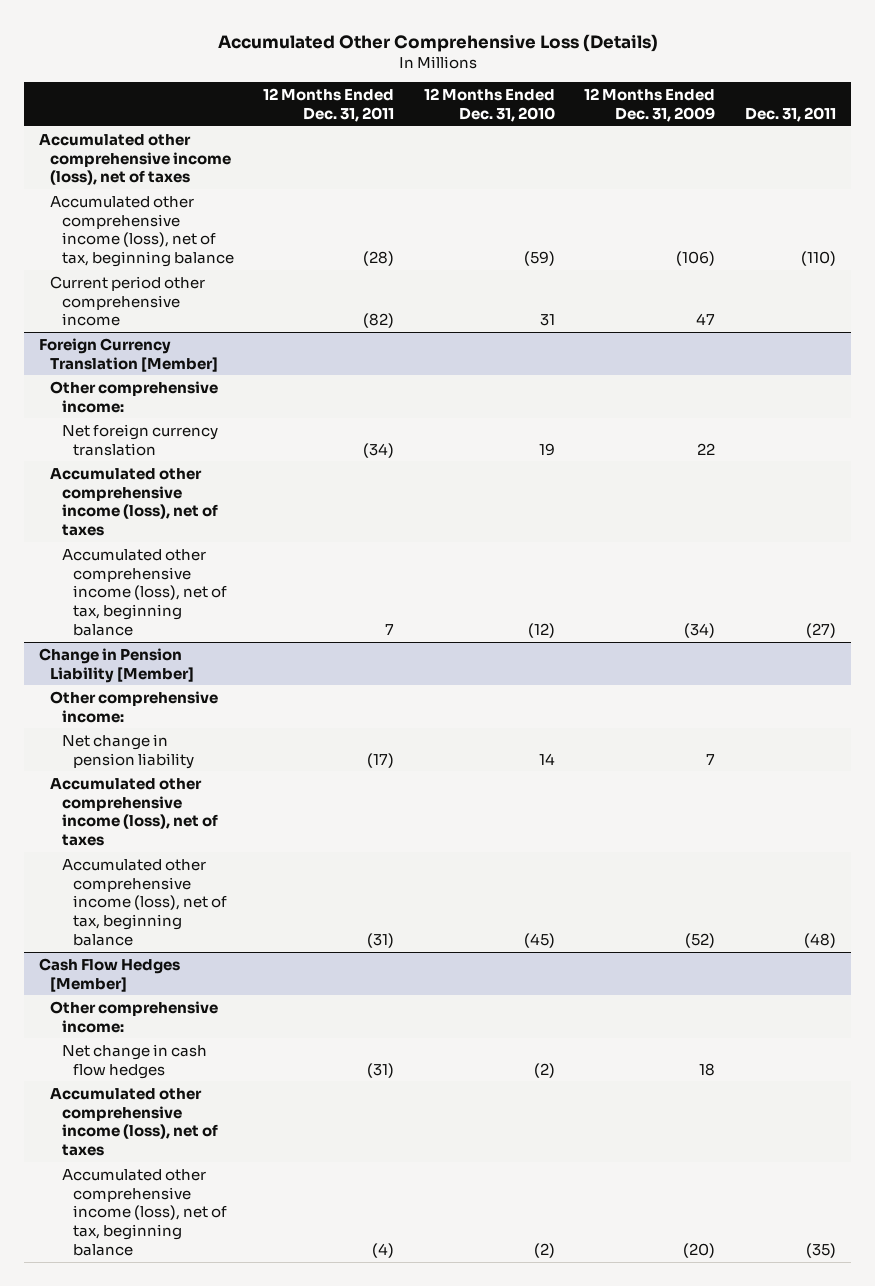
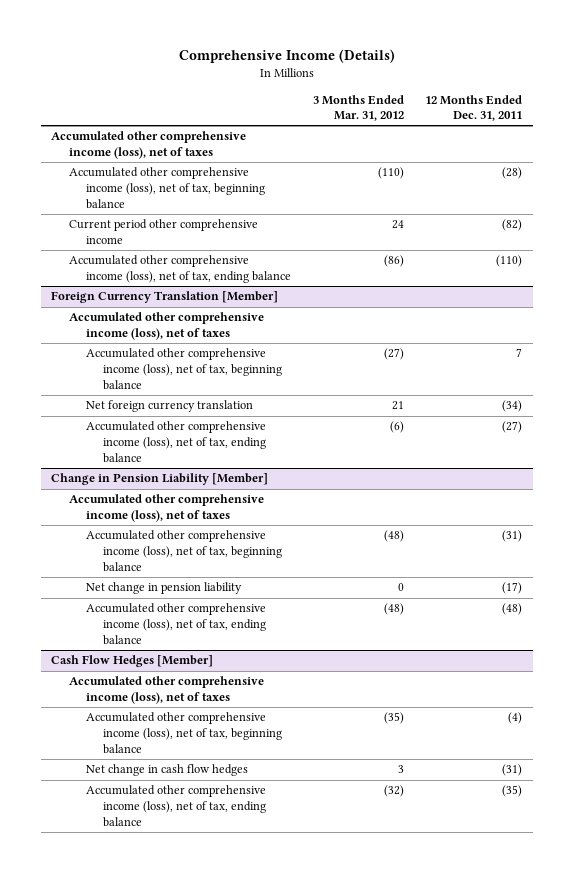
[217,33,658,52] Accumulated Other Comprehensive Loss (Details) -> [178,48,395,63] Comprehensive Income (Details)
[423,88,555,123] 12 Months Ended Dec. 31, 2010 -> none
[584,88,716,123] 12 Months Ended Dec. 31, 2009 -> none
[745,107,837,123] Dec. 31, 2011 -> none
none -> [312,94,404,122] 3 Months Ended Mar. 31, 2012
none -> [68,255,291,283] Accumulated other comprehensive income (loss), net of tax, ending balance
[50,380,219,413] Other comprehensive income: -> none
[61,423,218,456] Net foreign currency translation -> [85,400,253,413] Net foreign currency translation
none -> [85,421,266,463] Accumulated other comprehensive income (loss), net of tax, ending balance
[50,690,219,723] Other comprehensive income: -> none
[61,733,194,769] Net change in pension liability -> [85,582,242,595] Net change in pension liability
none -> [85,603,266,645] Accumulated other comprehensive income (loss), net of tax, ending balance
[50,1000,219,1033] Other comprehensive income: -> none
[61,1043,207,1079] Net change in cash flow hedges -> [85,764,248,777] Net change in cash flow hedges
none -> [85,785,266,827] Accumulated other comprehensive income (loss), net of tax, ending balance

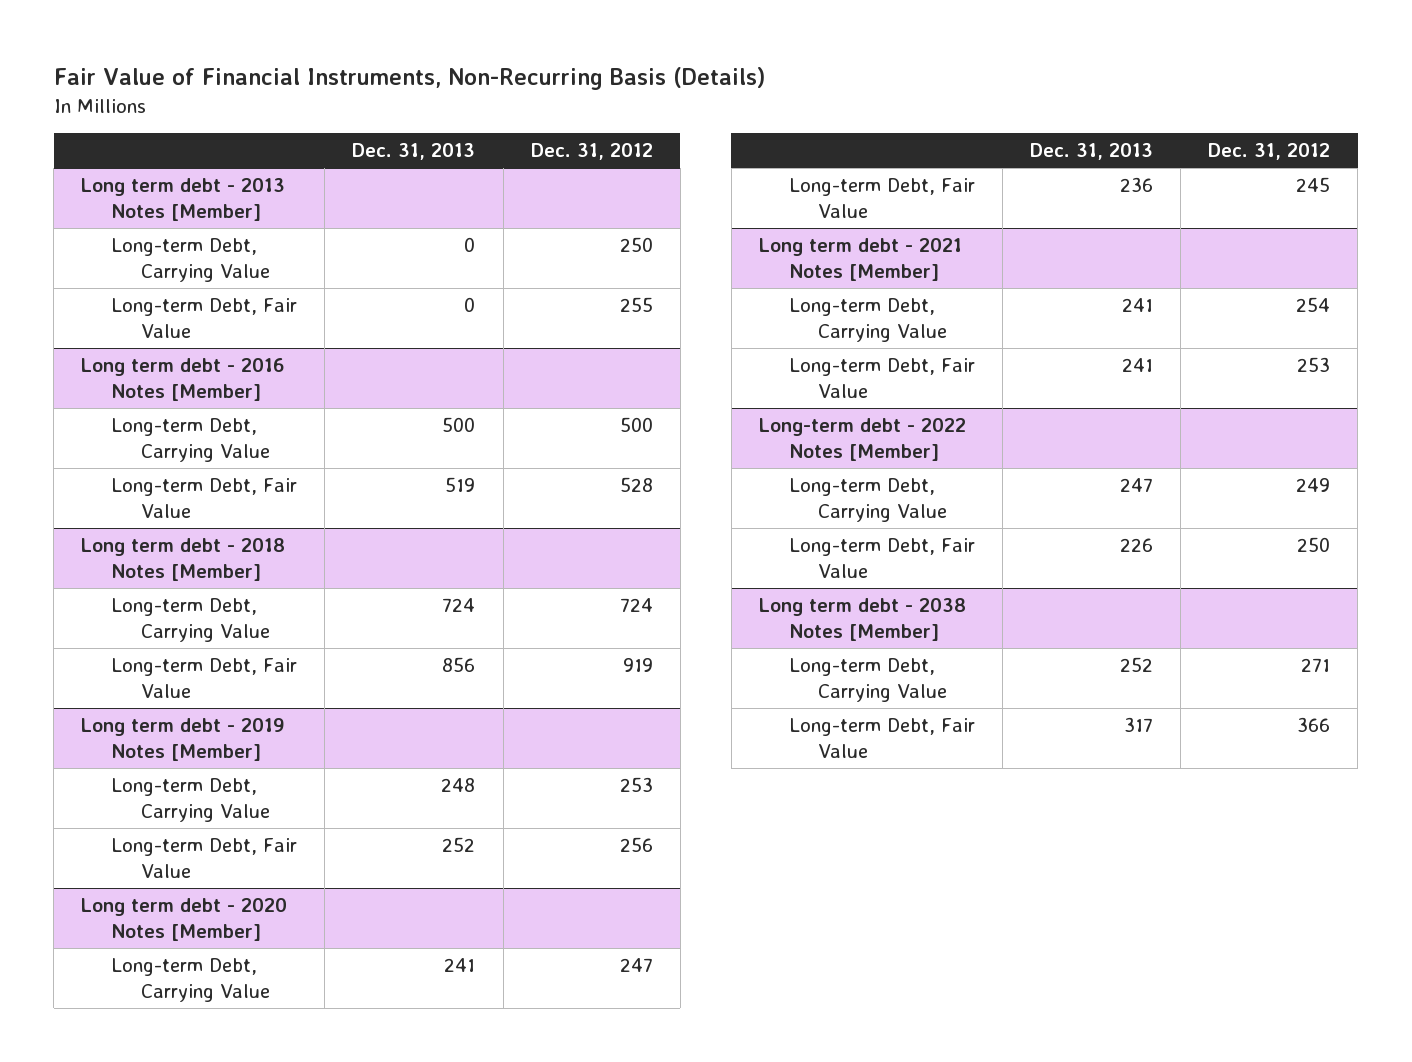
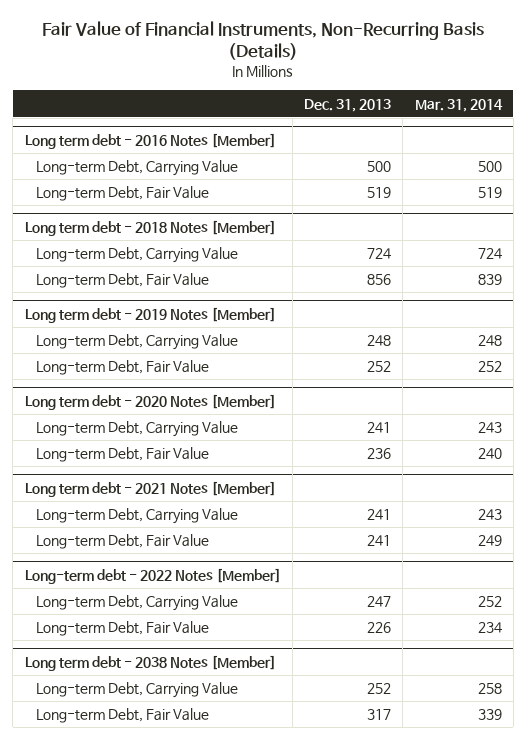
[530,143,653,161] Dec. 31, 2012 -> none
none -> [414,98,503,112] Mar. 31, 2014
[81,178,286,222] Long term debt - 2013 Notes [Member] -> none
[111,238,271,283] Long-term Debt, Carrying Value -> none
[111,298,298,339] Long-term Debt, Fair Value -> none

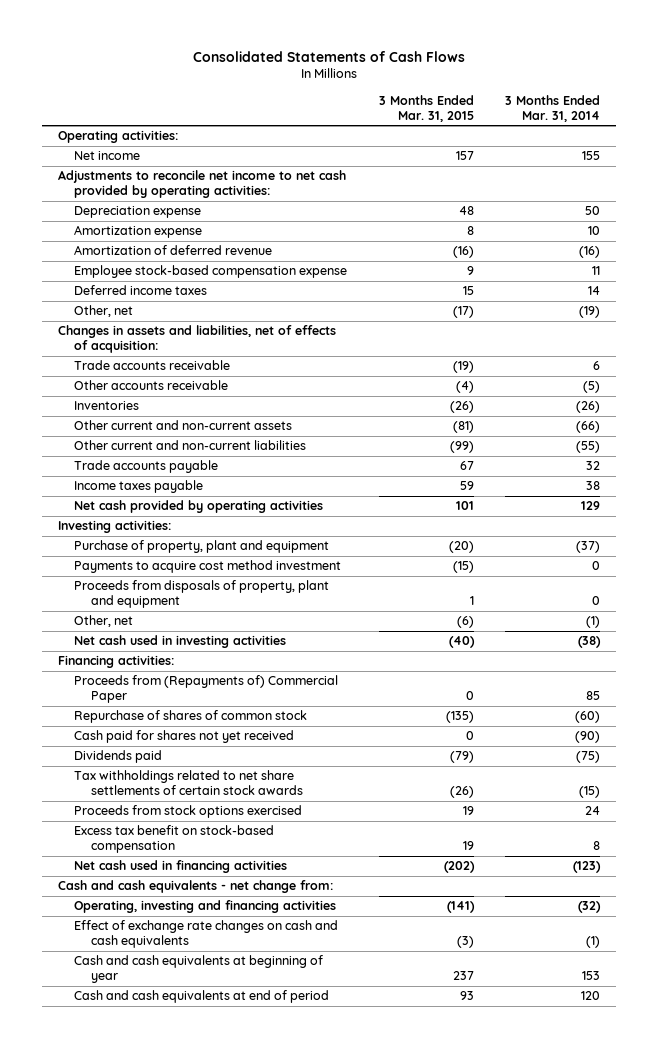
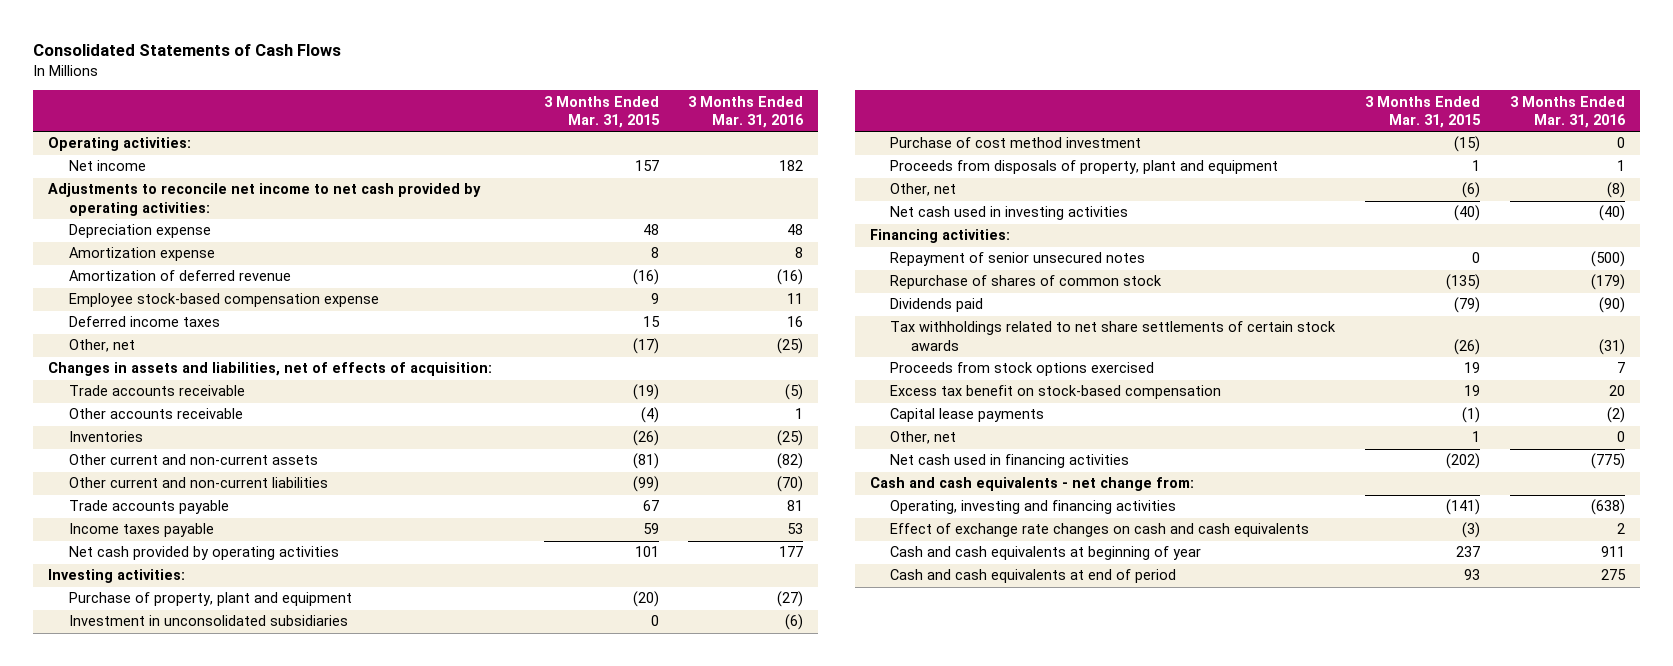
[505,94,601,122] 3 Months Ended Mar. 31, 2014 -> none
none -> [688,95,805,129] 3 Months Ended Mar. 31, 2016
none -> [68,615,348,627] Investment in unconsolidated subsidiaries
[74,560,342,574] Payments to acquire cost method investment -> [890,137,1142,149] Purchase of cost method investment
[74,675,339,704] Proceeds from (Repayments of) Commercial Paper -> none
none -> [890,252,1146,267] Repayment of senior unsecured notes
[74,730,295,744] Cash paid for shares not yet received -> none
none -> [890,408,1045,423] Capital lease payments
none -> [890,431,957,445] Other, net

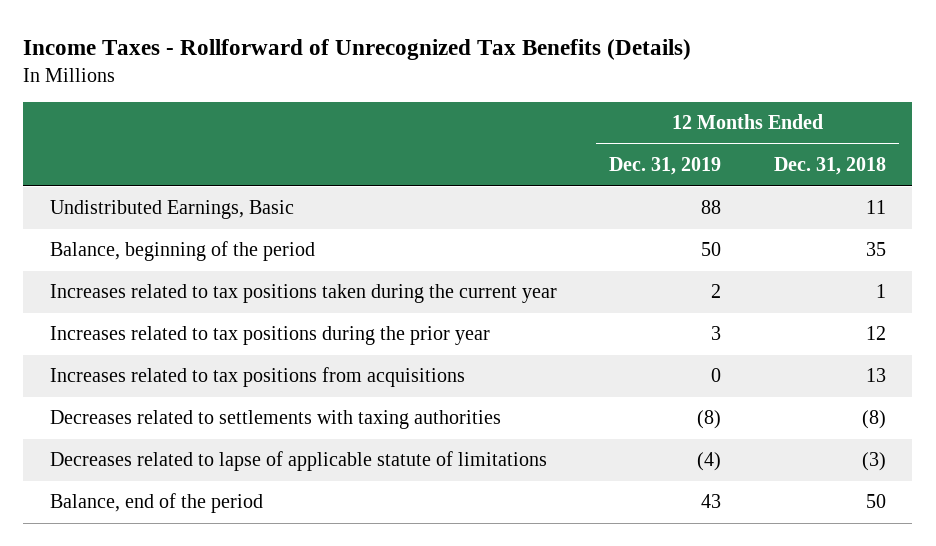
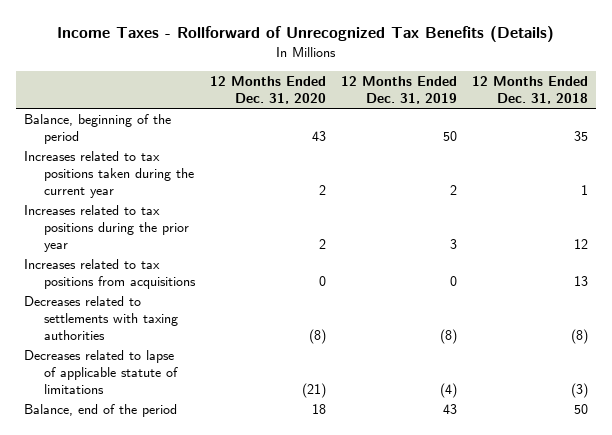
none -> [210,75,327,104] 12 Months Ended Dec. 31, 2020
[49,200,294,220] Undistributed Earnings, Basic -> none

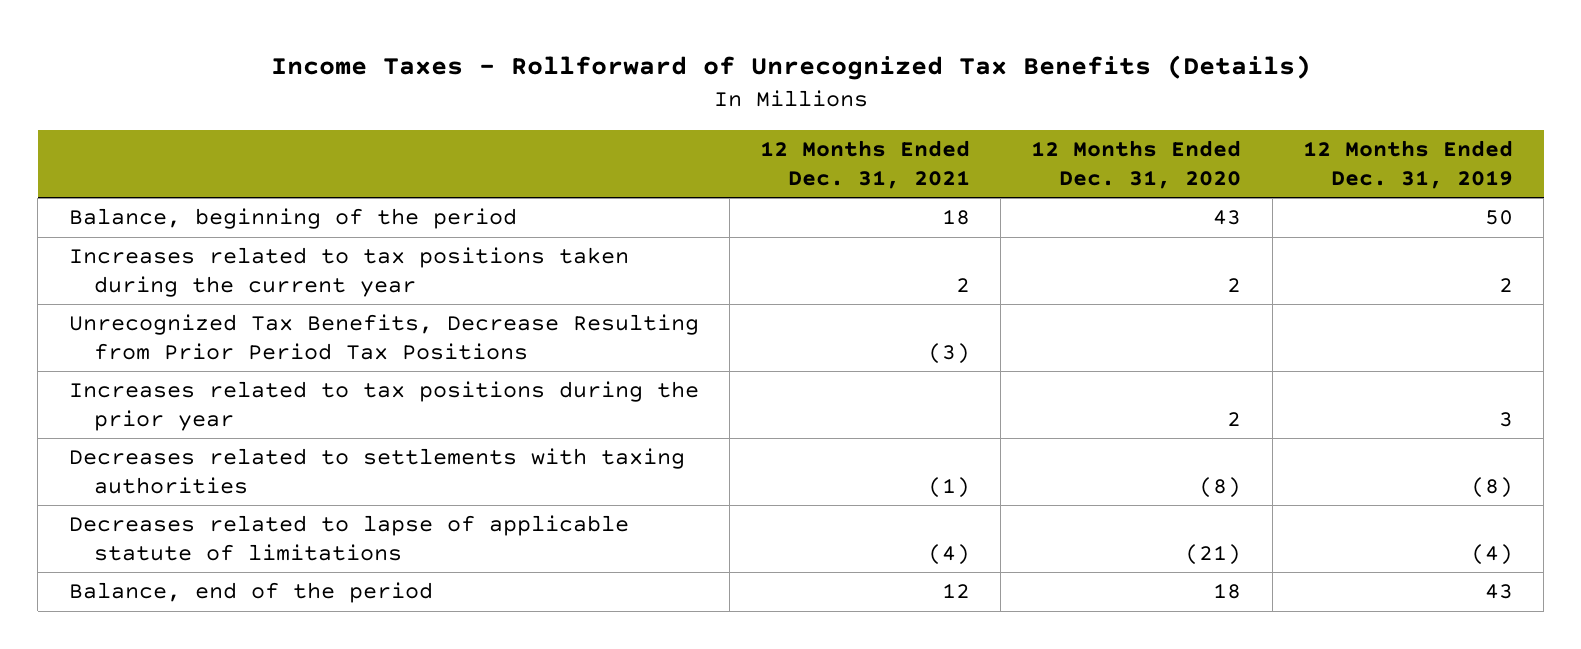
[472,75,589,104] 12 Months Ended Dec. 31, 2018 -> none
none -> [759,139,970,189] 12 Months Ended Dec. 31, 2021
none -> [68,314,699,360] Unrecognized Tax Benefits, Decrease Resulting from Prior Period Tax Positions
[23,259,197,290] Increases related to tax positions from acquisitions -> none

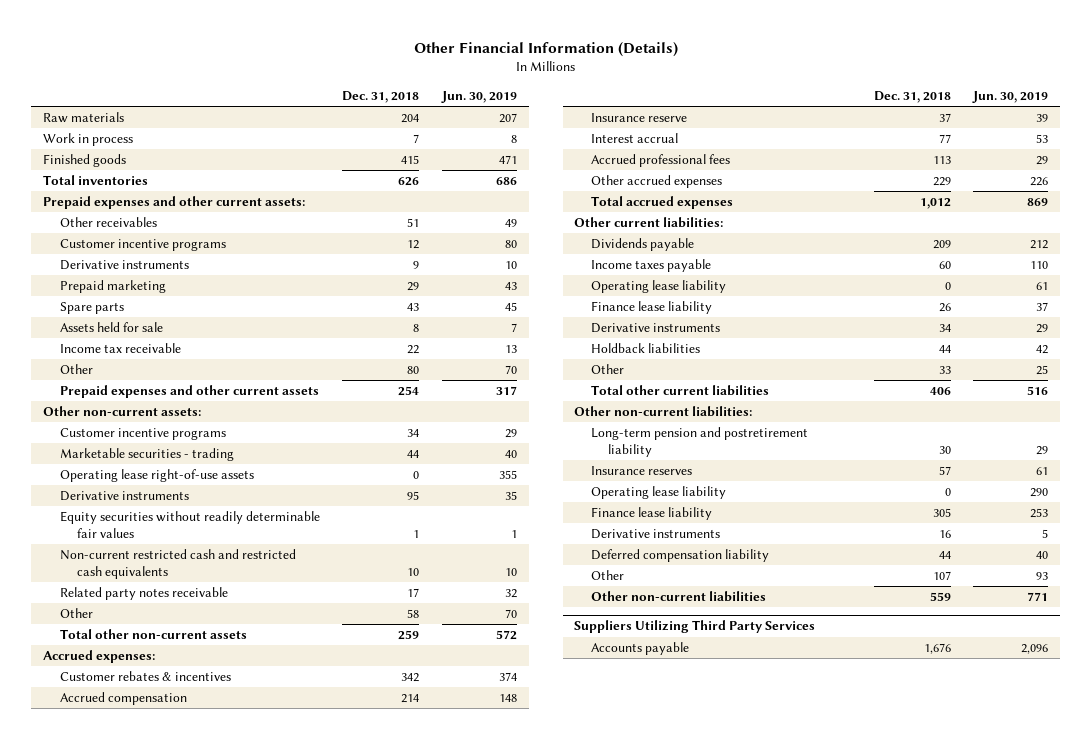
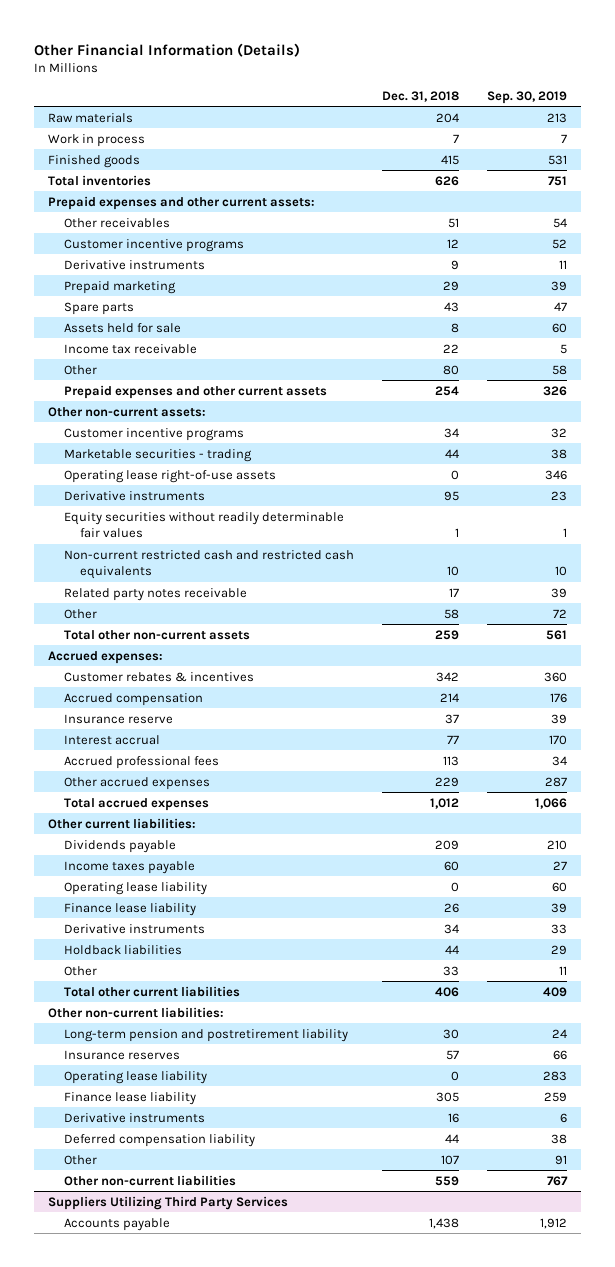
[441,90,518,103] Jun. 30, 2019 -> none
none -> [486,90,567,104] Sep. 30, 2019
[923,643,951,655] 1,676 -> [428,1217,459,1229] 1,438

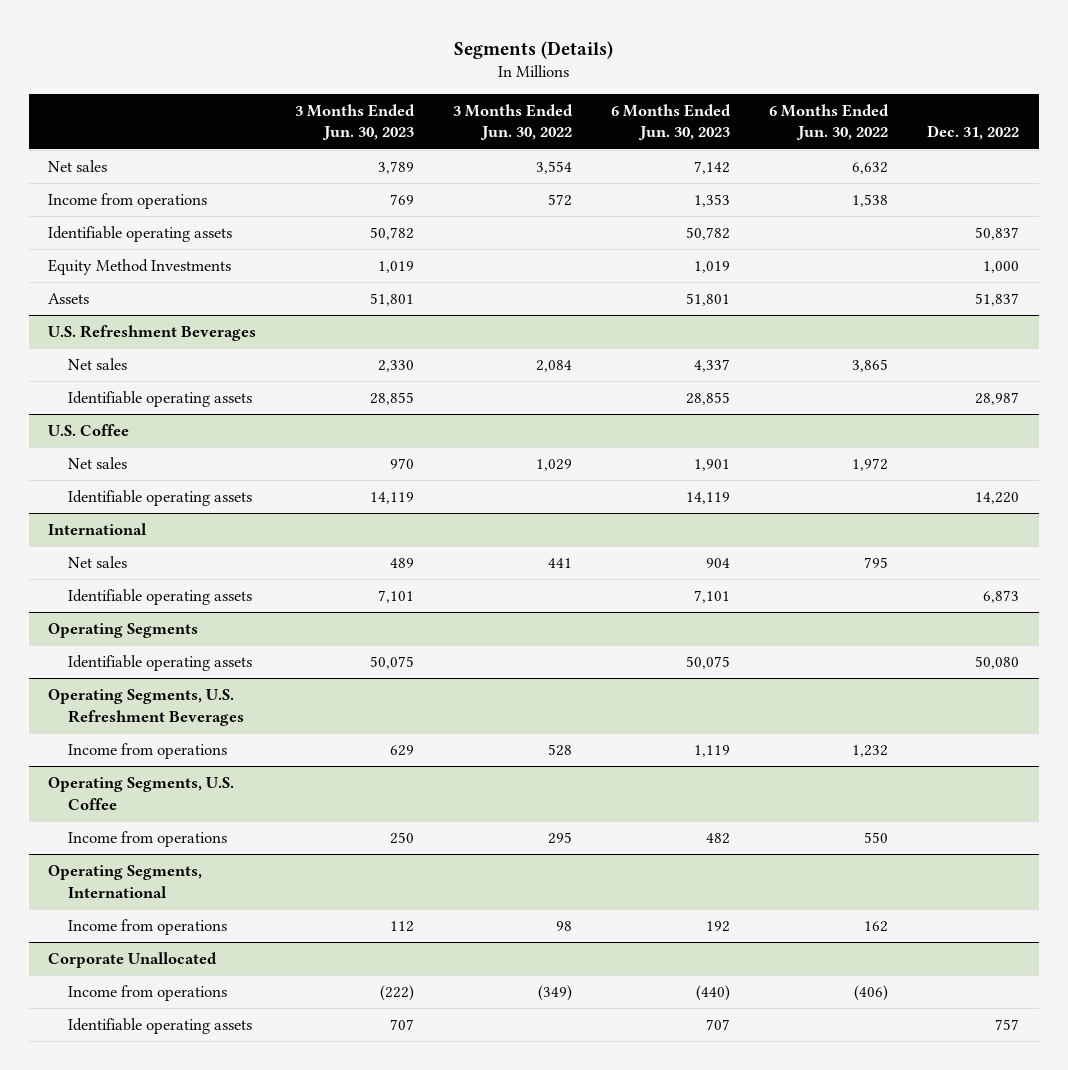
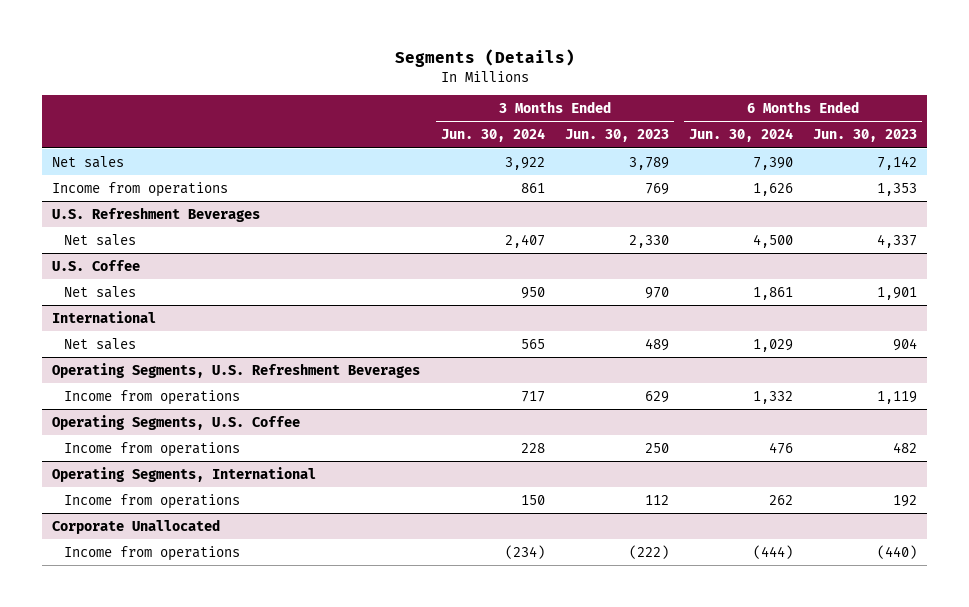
[453,103,574,141] 3 Months Ended Jun. 30, 2022 -> none
[769,103,890,141] 6 Months Ended Jun. 30, 2022 -> none
[927,125,1020,141] Dec. 31, 2022 -> none
none -> [440,128,545,143] Jun. 30, 2024
none -> [688,128,793,143] Jun. 30, 2024
[48,226,233,243] Identifiable operating assets -> none
[48,259,232,276] Equity Method Investments -> none
[48,293,90,305] Assets -> none
[67,391,252,408] Identifiable operating assets -> none
[67,490,252,507] Identifiable operating assets -> none
[67,589,252,606] Identifiable operating assets -> none
[48,623,199,639] Operating Segments -> none
[67,655,252,672] Identifiable operating assets -> none
[67,1018,252,1035] Identifiable operating assets -> none

